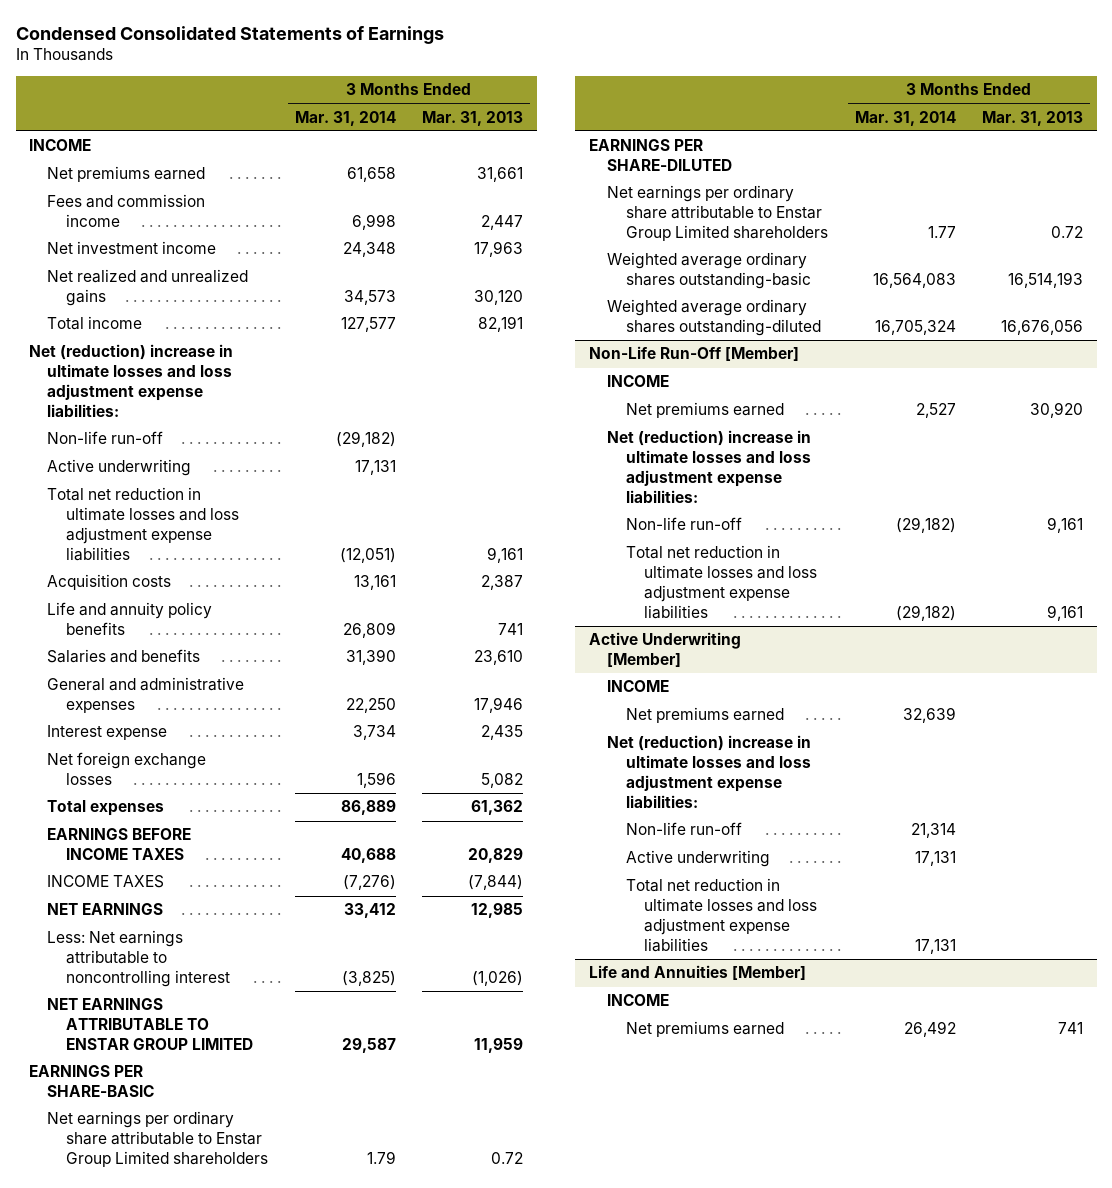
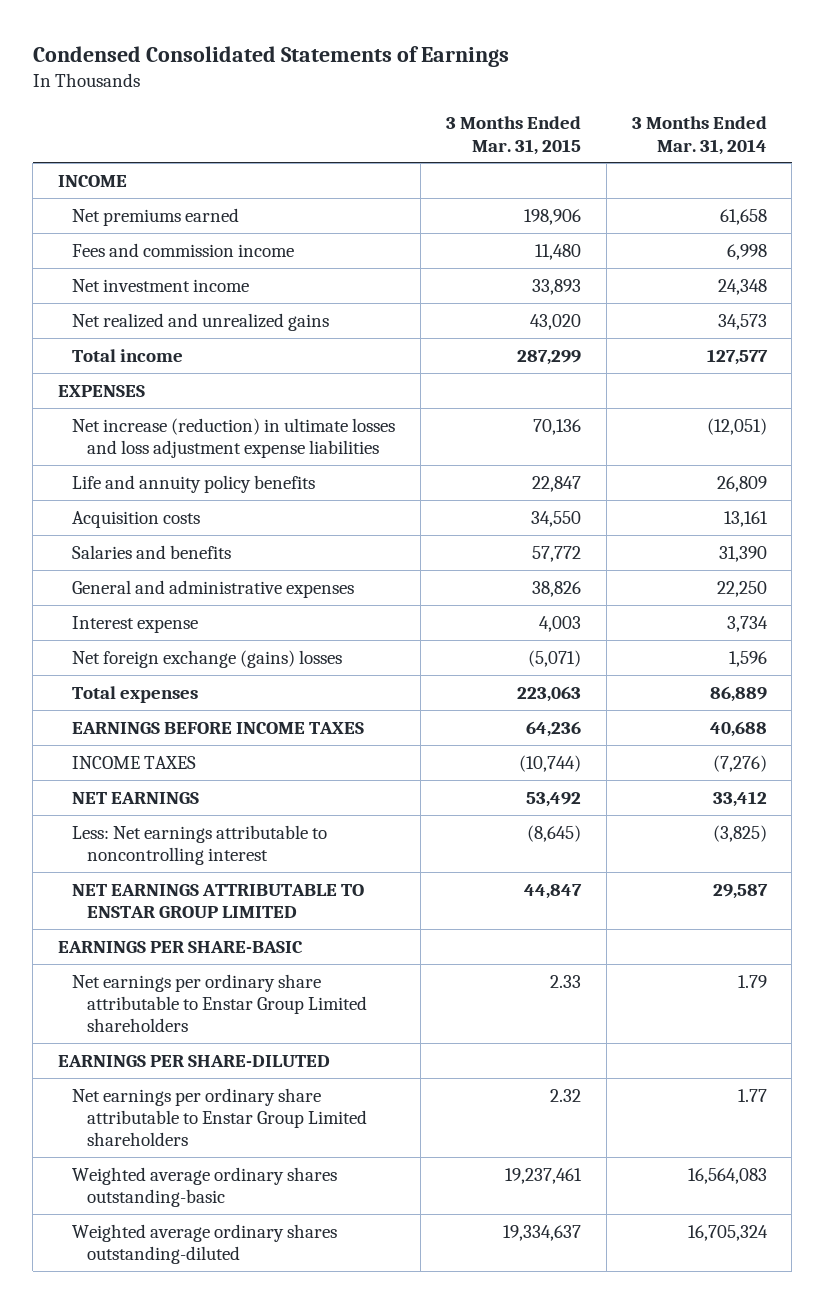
[422,110,524,126] Mar. 31, 2013 -> none
none -> [445,116,581,155] 3 Months Ended Mar. 31, 2015
[28,344,233,418] Net (reduction) increase in ultimate losses and loss adjustment expense liabilities: -> none
[47,431,164,445] Non-life run-off -> none
[47,459,192,477] Active underwriting -> none
none -> [58,384,146,397] EXPENSES
[47,487,239,562] Total net reduction in ultimate losses and loss adjustment expense liabilities -> [72,417,396,458] Net increase (reduction) in ultimate losses and loss adjustment expense liabilities
[47,574,172,591] Acquisition costs -> [72,510,201,528] Acquisition costs
[47,752,207,786] Net foreign exchange losses -> [72,649,343,668] Net foreign exchange (gains) losses
[588,346,799,362] Non-Life Run-Off [Member] -> none
[607,375,670,388] INCOME -> none
[625,402,784,419] Net premiums earned -> none
[607,430,812,504] Net (reduction) increase in ultimate losses and loss adjustment expense liabilities: -> none
[625,517,742,531] Non-life run-off -> none
[625,545,818,620] Total net reduction in ultimate losses and loss adjustment expense liabilities -> none
[588,632,741,668] Active Underwriting [Member] -> none
[607,680,670,693] INCOME -> none
[625,707,784,724] Net premiums earned -> none
[607,735,812,809] Net (reduction) increase in ultimate losses and loss adjustment expense liabilities: -> none
[625,822,742,836] Non-life run-off -> none
[625,850,770,868] Active underwriting -> none
[625,878,818,953] Total net reduction in ultimate losses and loss adjustment expense liabilities -> none
[588,965,806,981] Life and Annuities [Member] -> none
[607,994,670,1007] INCOME -> none
[625,1021,784,1038] Net premiums earned -> none

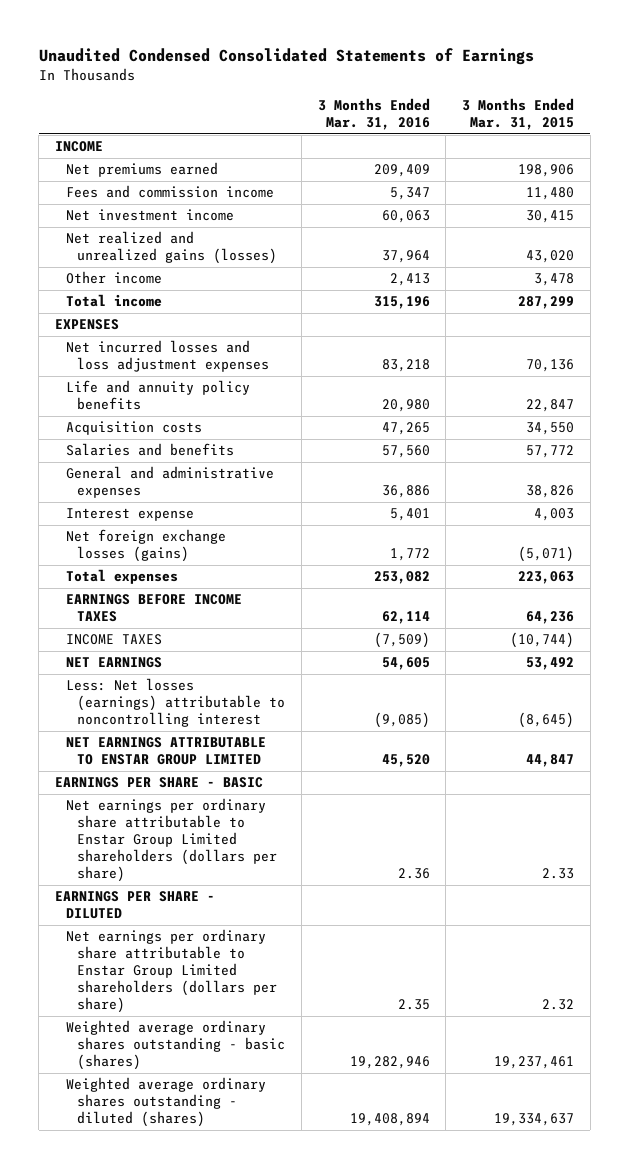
[32,45,509,67] Condensed Consolidated Statements of Earnings -> [38,47,534,65] Unaudited Condensed Consolidated Statements of Earnings
[631,116,767,155] 3 Months Ended Mar. 31, 2014 -> none
none -> [317,98,430,131] 3 Months Ended Mar. 31, 2016
[531,278,581,295] 33,893 -> [525,210,574,224] 30,415
[72,312,330,331] Net realized and unrealized gains -> [66,231,278,265] Net realized and unrealized gains (losses)
none -> [66,271,163,285] Other income
[72,417,396,458] Net increase (reduction) in ultimate losses and loss adjustment expense liabilities -> [66,340,270,373] Net incurred losses and loss adjustment expenses
[72,649,343,668] Net foreign exchange (gains) losses -> [66,529,227,563] Net foreign exchange losses (gains)
[72,824,328,865] Less: Net earnings attributable to noncontrolling interest -> [66,678,286,728] Less: Net losses (earnings) attributable to noncontrolling interest
[58,940,304,953] EARNINGS PER SHARE-BASIC -> [55,777,264,789] EARNINGS PER SHARE - BASIC
[72,973,367,1033] Net earnings per ordinary share attributable to Enstar Group Limited shareholders -> [66,798,278,883] Net earnings per ordinary share attributable to Enstar Group Limited shareholders (dollars per share)
[58,1054,331,1067] EARNINGS PER SHARE-DILUTED -> [55,891,216,920] EARNINGS PER SHARE - DILUTED
[72,1087,367,1147] Net earnings per ordinary share attributable to Enstar Group Limited shareholders -> [66,929,278,1014] Net earnings per ordinary share attributable to Enstar Group Limited shareholders (dollars per share)
[72,1166,338,1207] Weighted average ordinary shares outstanding-basic -> [66,1020,286,1071] Weighted average ordinary shares outstanding - basic (shares)
[72,1223,338,1264] Weighted average ordinary shares outstanding-diluted -> [66,1077,267,1128] Weighted average ordinary shares outstanding - diluted (shares)

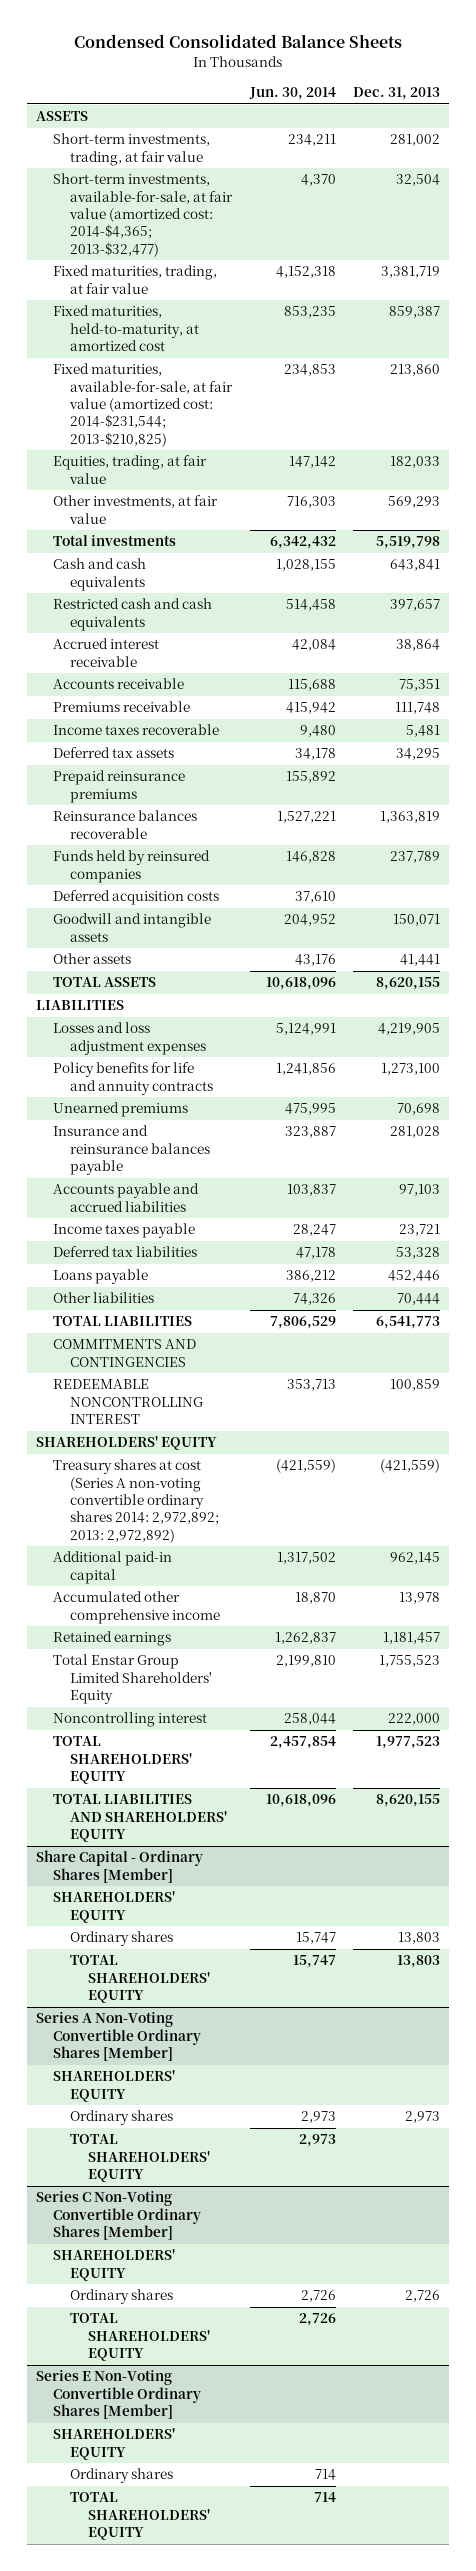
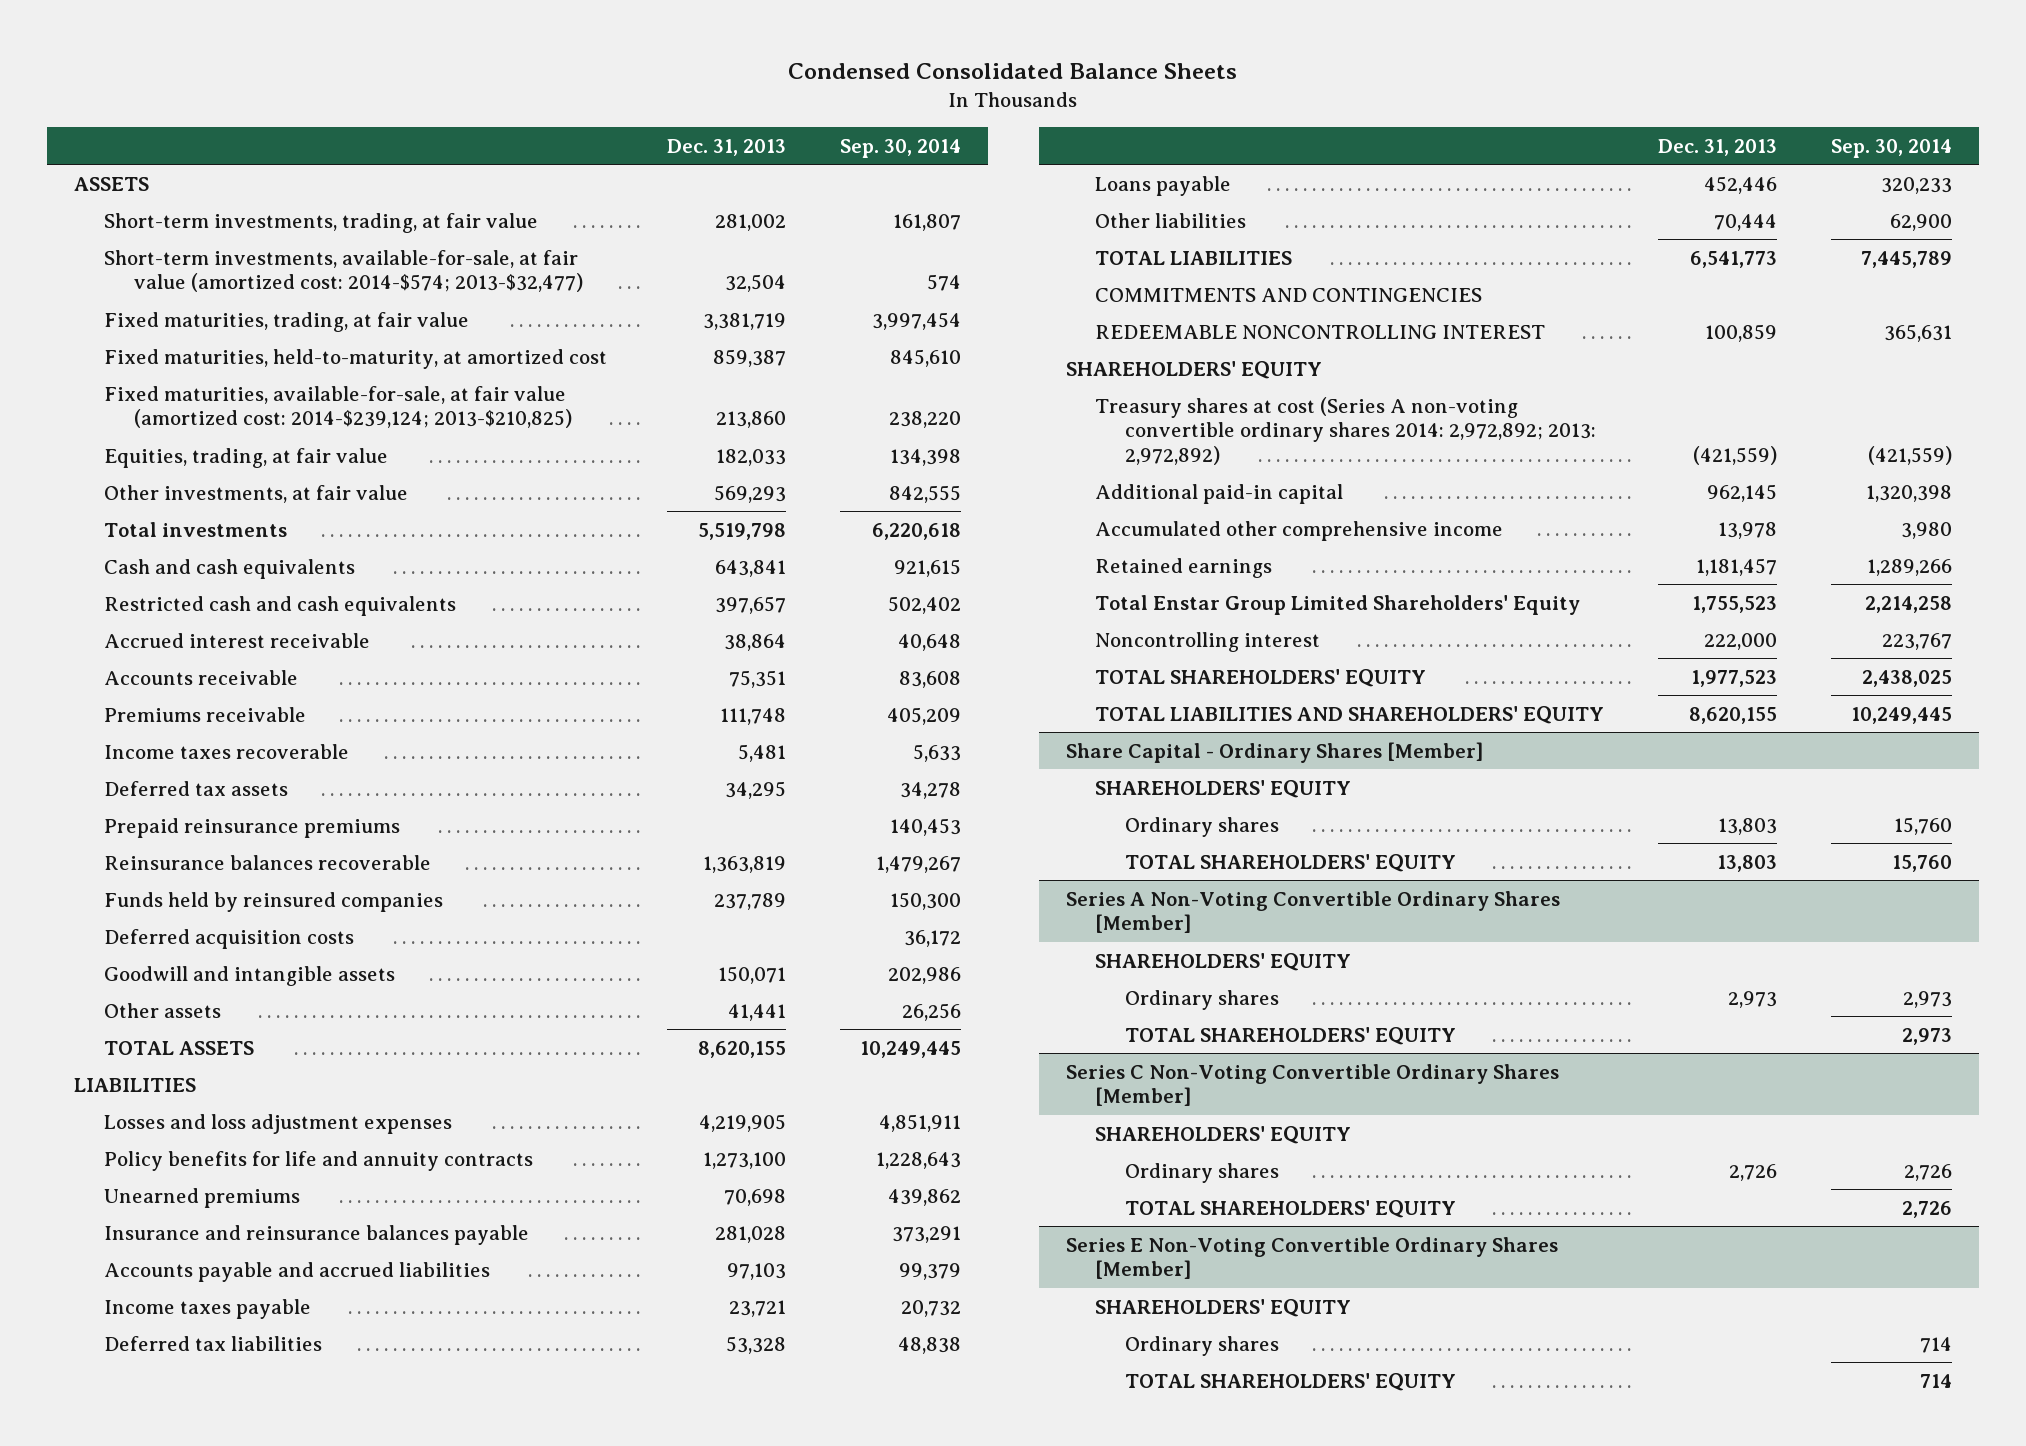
[248,87,336,101] Jun. 30, 2014 -> none
none -> [839,138,961,158] Sep. 30, 2014
[53,173,234,257] Short-term investments, available-for-sale, at fair value (amortized cost: 2014-$4,365; 2013-$32,477) -> [103,249,583,293] Short-term investments, available-for-sale, at fair value (amortized cost: 2014-$574; 2013-$32,477)
[53,363,234,447] Fixed maturities, available-for-sale, at fair value (amortized cost: 2014-$231,544; 2013-$210,825) -> [103,385,572,429] Fixed maturities, available-for-sale, at fair value (amortized cost: 2014-$239,124; 2013-$210,825)

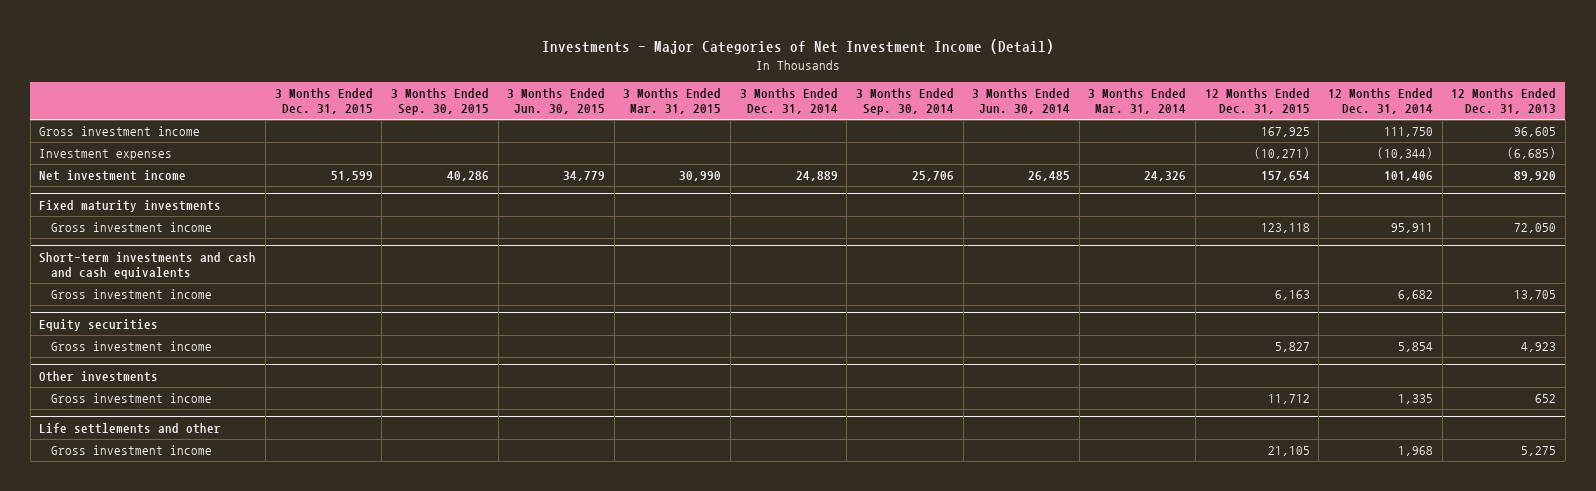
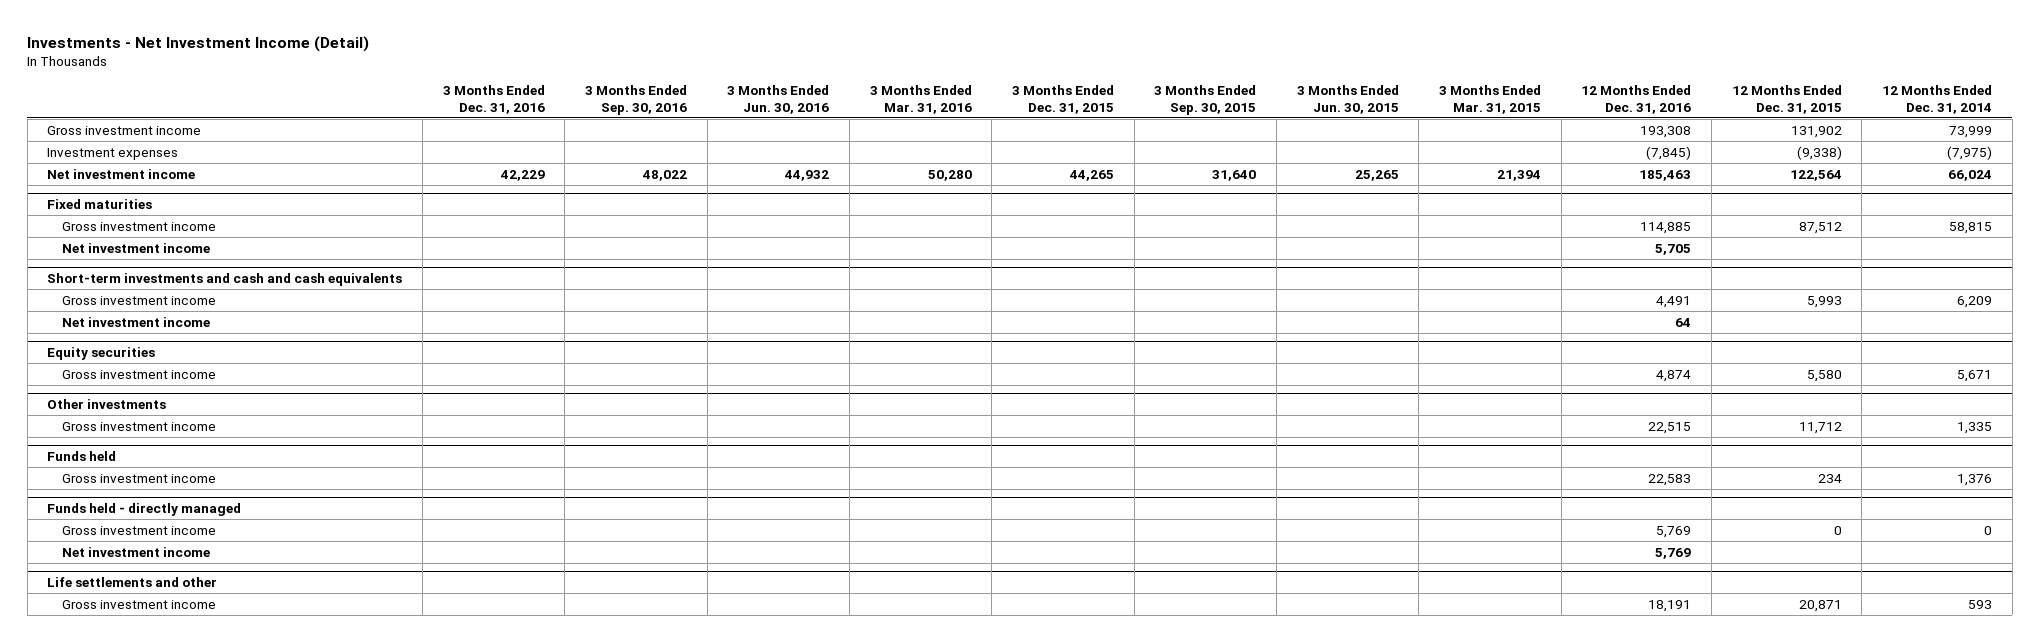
[541,38,1054,54] Investments - Major Categories of Net Investment Income (Detail) -> [27,35,370,52] Investments - Net Investment Income (Detail)
[739,88,838,115] 3 Months Ended Dec. 31, 2014 -> none
[855,88,954,116] 3 Months Ended Sep. 30, 2014 -> none
[972,88,1071,115] 3 Months Ended Jun. 30, 2014 -> none
[1088,88,1187,115] 3 Months Ended Mar. 31, 2014 -> none
[1451,88,1557,115] 12 Months Ended Dec. 31, 2013 -> none
none -> [442,85,545,114] 3 Months Ended Dec. 31, 2016
none -> [584,85,687,115] 3 Months Ended Sep. 30, 2016
none -> [727,85,830,114] 3 Months Ended Jun. 30, 2016
none -> [869,85,972,114] 3 Months Ended Mar. 31, 2016
none -> [1581,85,1692,114] 12 Months Ended Dec. 31, 2016
[1260,127,1310,138] 167,925 -> [1790,125,1842,138] 131,902
[1383,127,1433,138] 111,750 -> [1948,125,1992,138] 73,999
[1253,147,1310,160] (10,271) -> [1796,145,1842,160] (9,338)
[1376,147,1433,160] (10,344) -> [1946,145,1992,160] (7,975)
[330,171,373,182] 51,599 -> [1068,169,1114,181] 44,265
[446,171,489,182] 40,286 -> [1212,169,1257,181] 31,640
[563,171,606,182] 34,779 -> [1354,169,1399,181] 25,265
[679,171,722,182] 30,990 -> [1496,169,1541,181] 21,394
[1260,171,1310,182] 157,654 -> [1789,169,1842,181] 122,564
[1383,171,1433,182] 101,406 -> [1947,169,1992,181] 66,024
[39,199,222,212] Fixed maturity investments -> [47,198,153,209] Fixed maturities
[1260,223,1310,234] 123,118 -> [1798,221,1842,234] 87,512
[1390,223,1433,234] 95,911 -> [1948,221,1992,234] 58,815
none -> [61,242,210,253] Net investment income
[1274,290,1310,301] 6,163 -> [1806,295,1842,308] 5,993
[1397,290,1433,301] 6,682 -> [1956,295,1992,308] 6,209
none -> [61,316,210,327] Net investment income
[1274,342,1310,353] 5,827 -> [1806,369,1842,382] 5,580
[1397,342,1433,353] 5,854 -> [1956,369,1992,382] 5,671
none -> [47,450,117,461] Funds held
none -> [61,473,216,483] Gross investment income
none -> [47,502,242,516] Funds held - directly managed
none -> [61,525,216,535] Gross investment income
none -> [61,546,210,557] Net investment income
[1267,446,1310,457] 21,105 -> [1798,599,1842,612] 20,871
[1397,446,1433,457] 1,968 -> [1967,599,1992,609] 593

